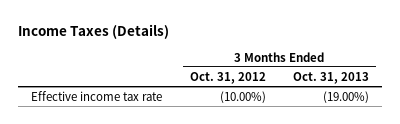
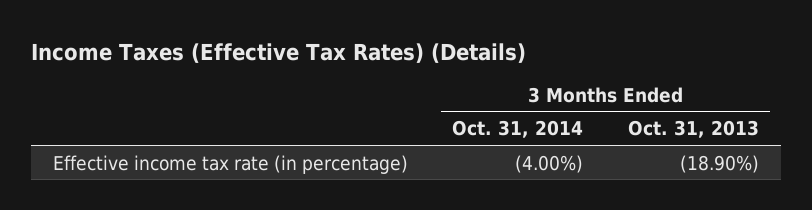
[17,23,169,39] Income Taxes (Details) -> [30,42,526,63] Income Taxes (Effective Tax Rates) (Details)
[189,71,266,84] Oct. 31, 2012 -> none
none -> [452,120,584,139] Oct. 31, 2014
[31,90,163,101] Effective income tax rate -> [52,154,408,174] Effective income tax rate (in percentage)
[322,90,369,103] (19.00%) -> [679,154,759,173] (18.90%)

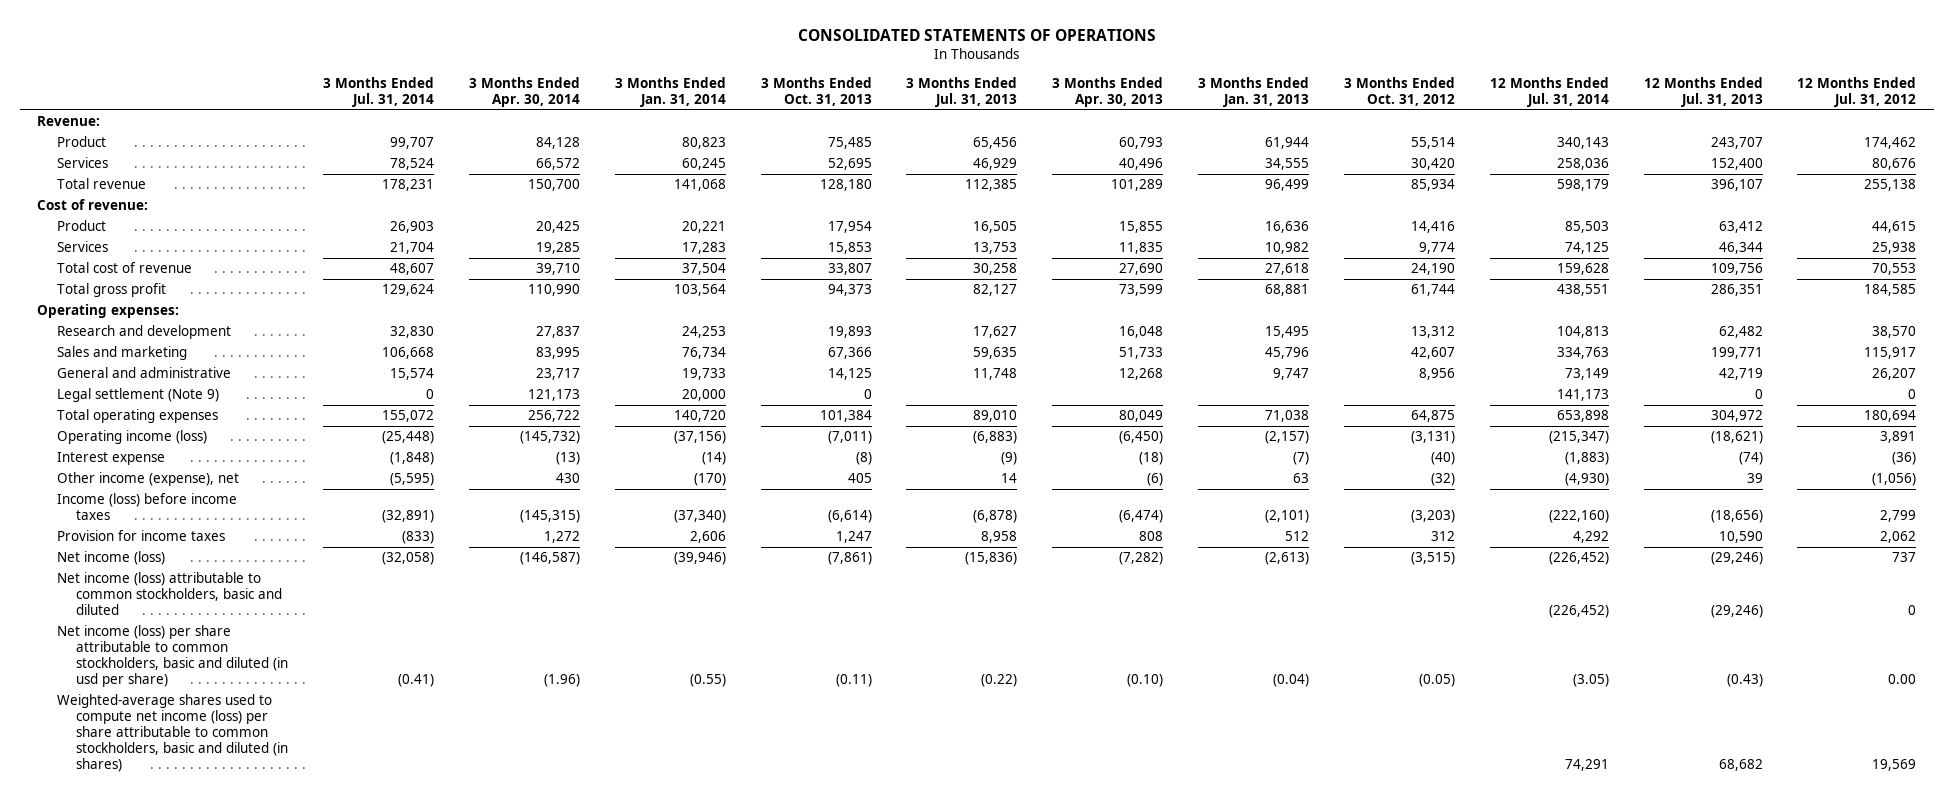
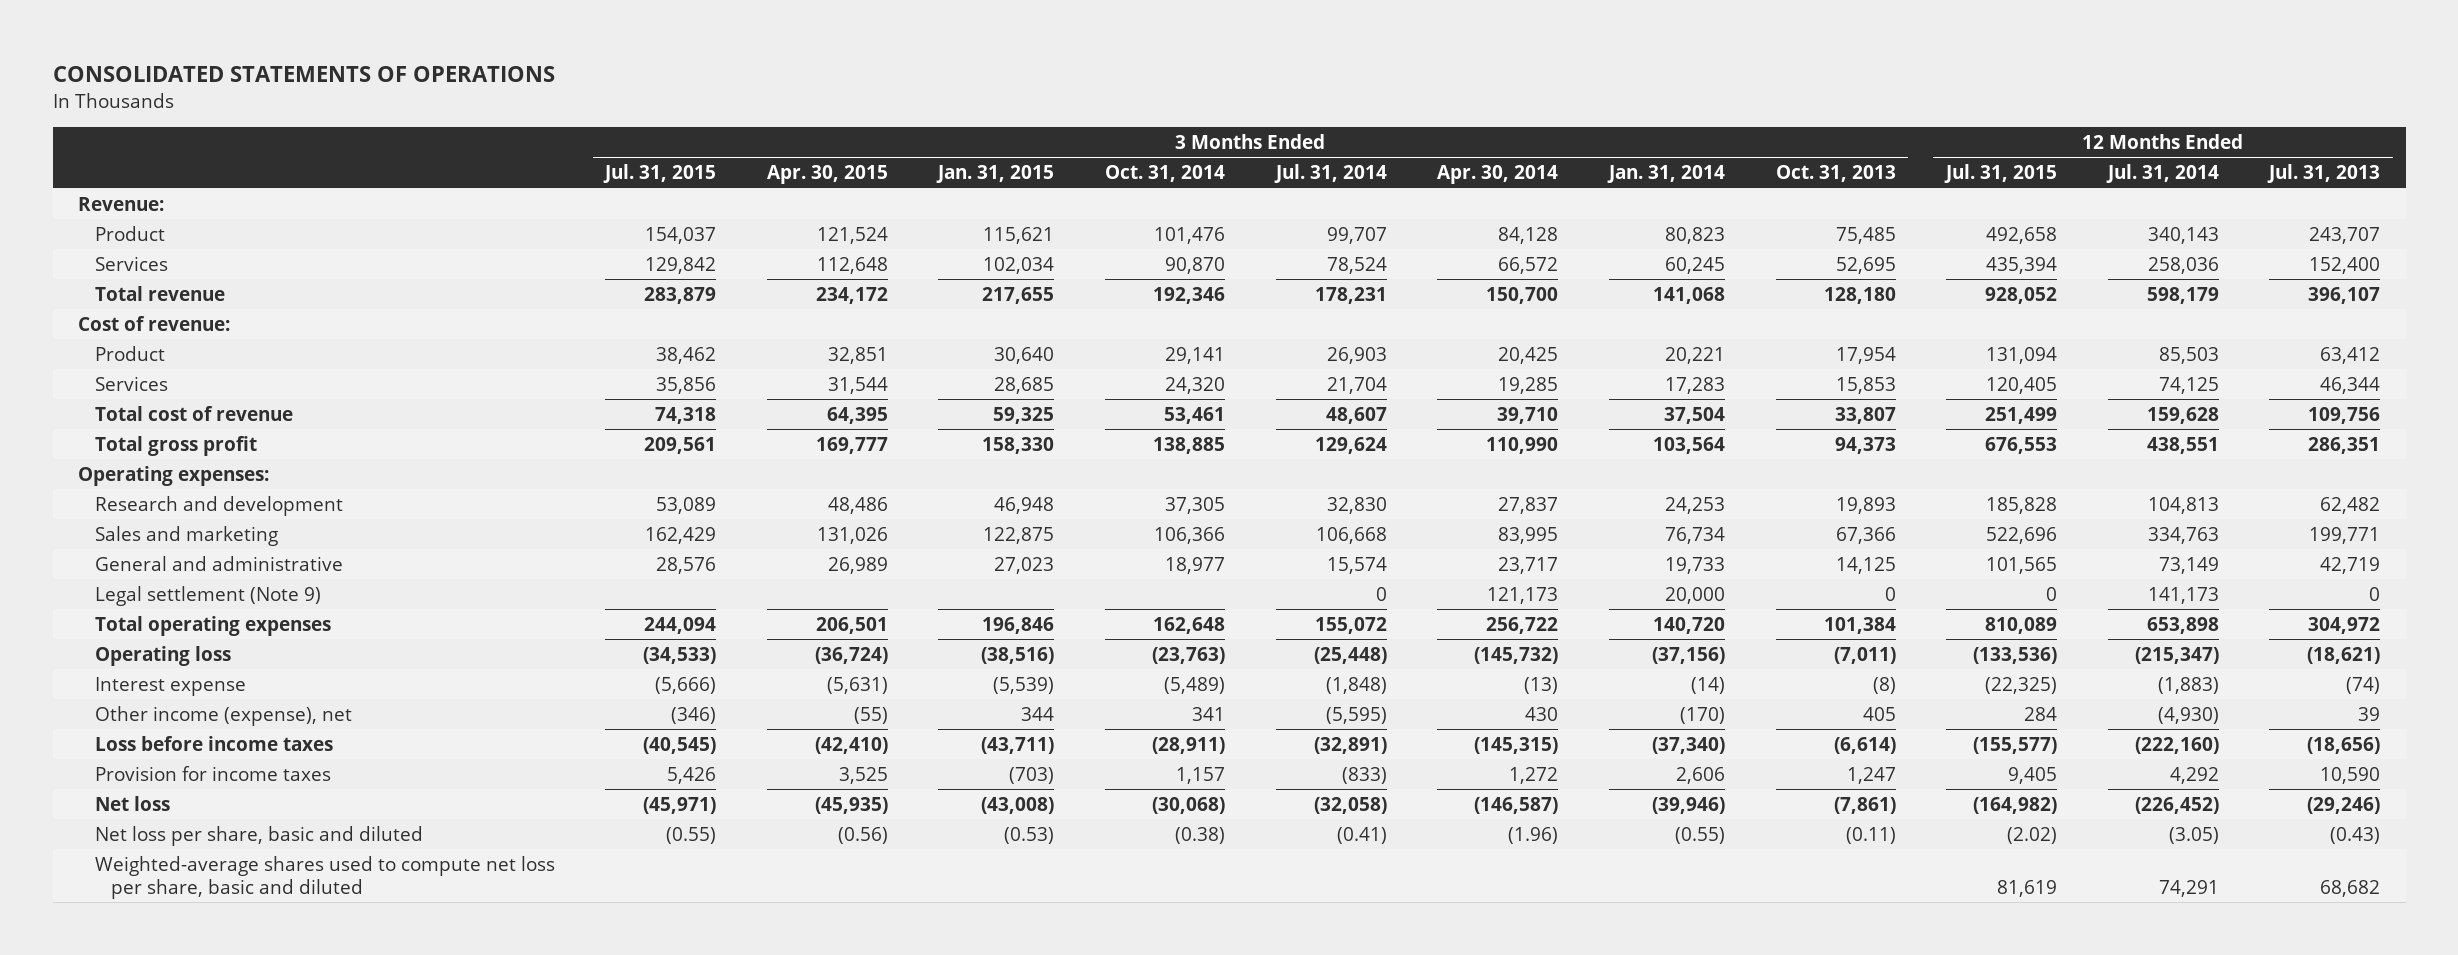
[906,77,1018,108] 3 Months Ended Jul. 31, 2013 -> none
[1052,77,1164,108] 3 Months Ended Apr. 30, 2013 -> none
[1198,77,1310,108] 3 Months Ended Jan. 31, 2013 -> none
[1343,77,1455,107] 3 Months Ended Oct. 31, 2012 -> none
[1797,77,1917,108] 12 Months Ended Jul. 31, 2012 -> none
none -> [603,164,717,184] Jul. 31, 2015
none -> [766,165,888,185] Apr. 30, 2015
none -> [936,165,1055,184] Jan. 31, 2015
none -> [1105,165,1226,183] Oct. 31, 2014
none -> [1944,164,2058,184] Jul. 31, 2015
[56,430,207,445] Operating income (loss) -> [94,645,231,666] Operating loss
[56,493,237,521] Income (loss) before income taxes -> [94,735,333,751] Loss before income taxes
[56,572,283,616] Net income (loss) attributable to common stockholders, basic and diluted -> none
[56,551,165,566] Net income (loss) -> [94,795,170,811] Net loss
[56,625,289,688] Net income (loss) per share attributable to common stockholders, basic and diluted (in usd per share) -> [94,825,423,846] Net loss per share, basic and diluted
[56,694,289,773] Weighted-average shares used to compute net income (loss) per share attributable to common stockholders, basic and diluted (in shares) -> [94,855,555,899] Weighted-average shares used to compute net loss per share, basic and diluted

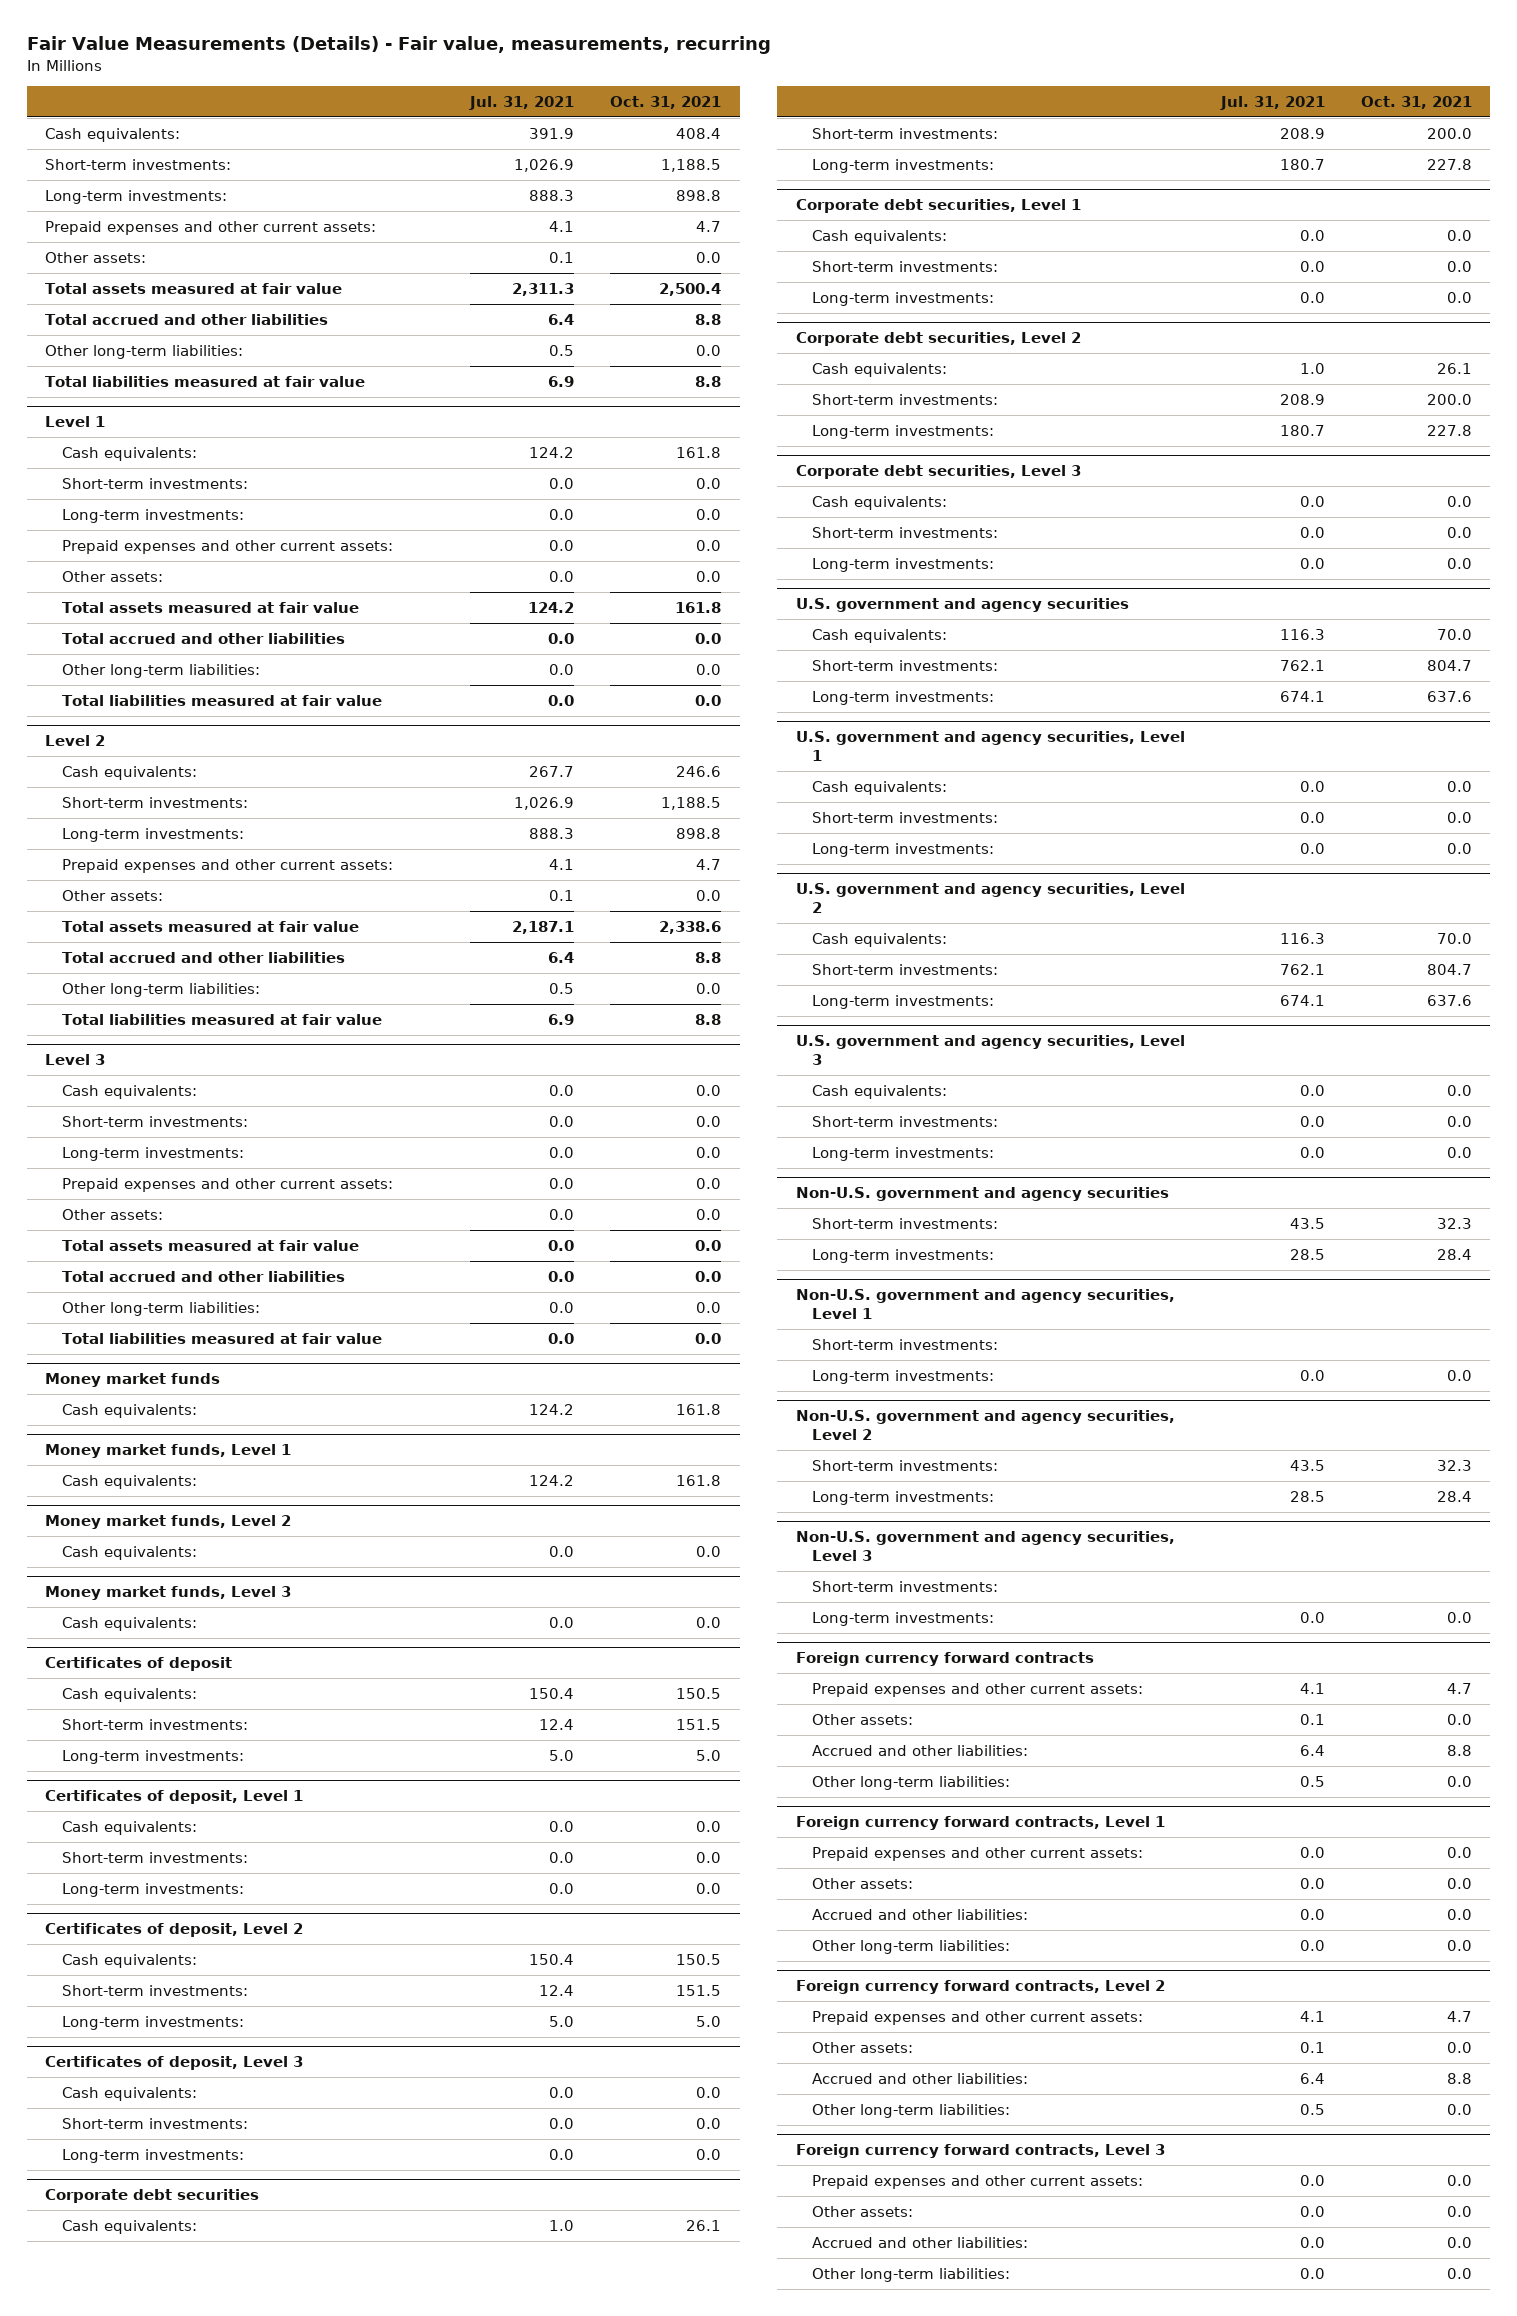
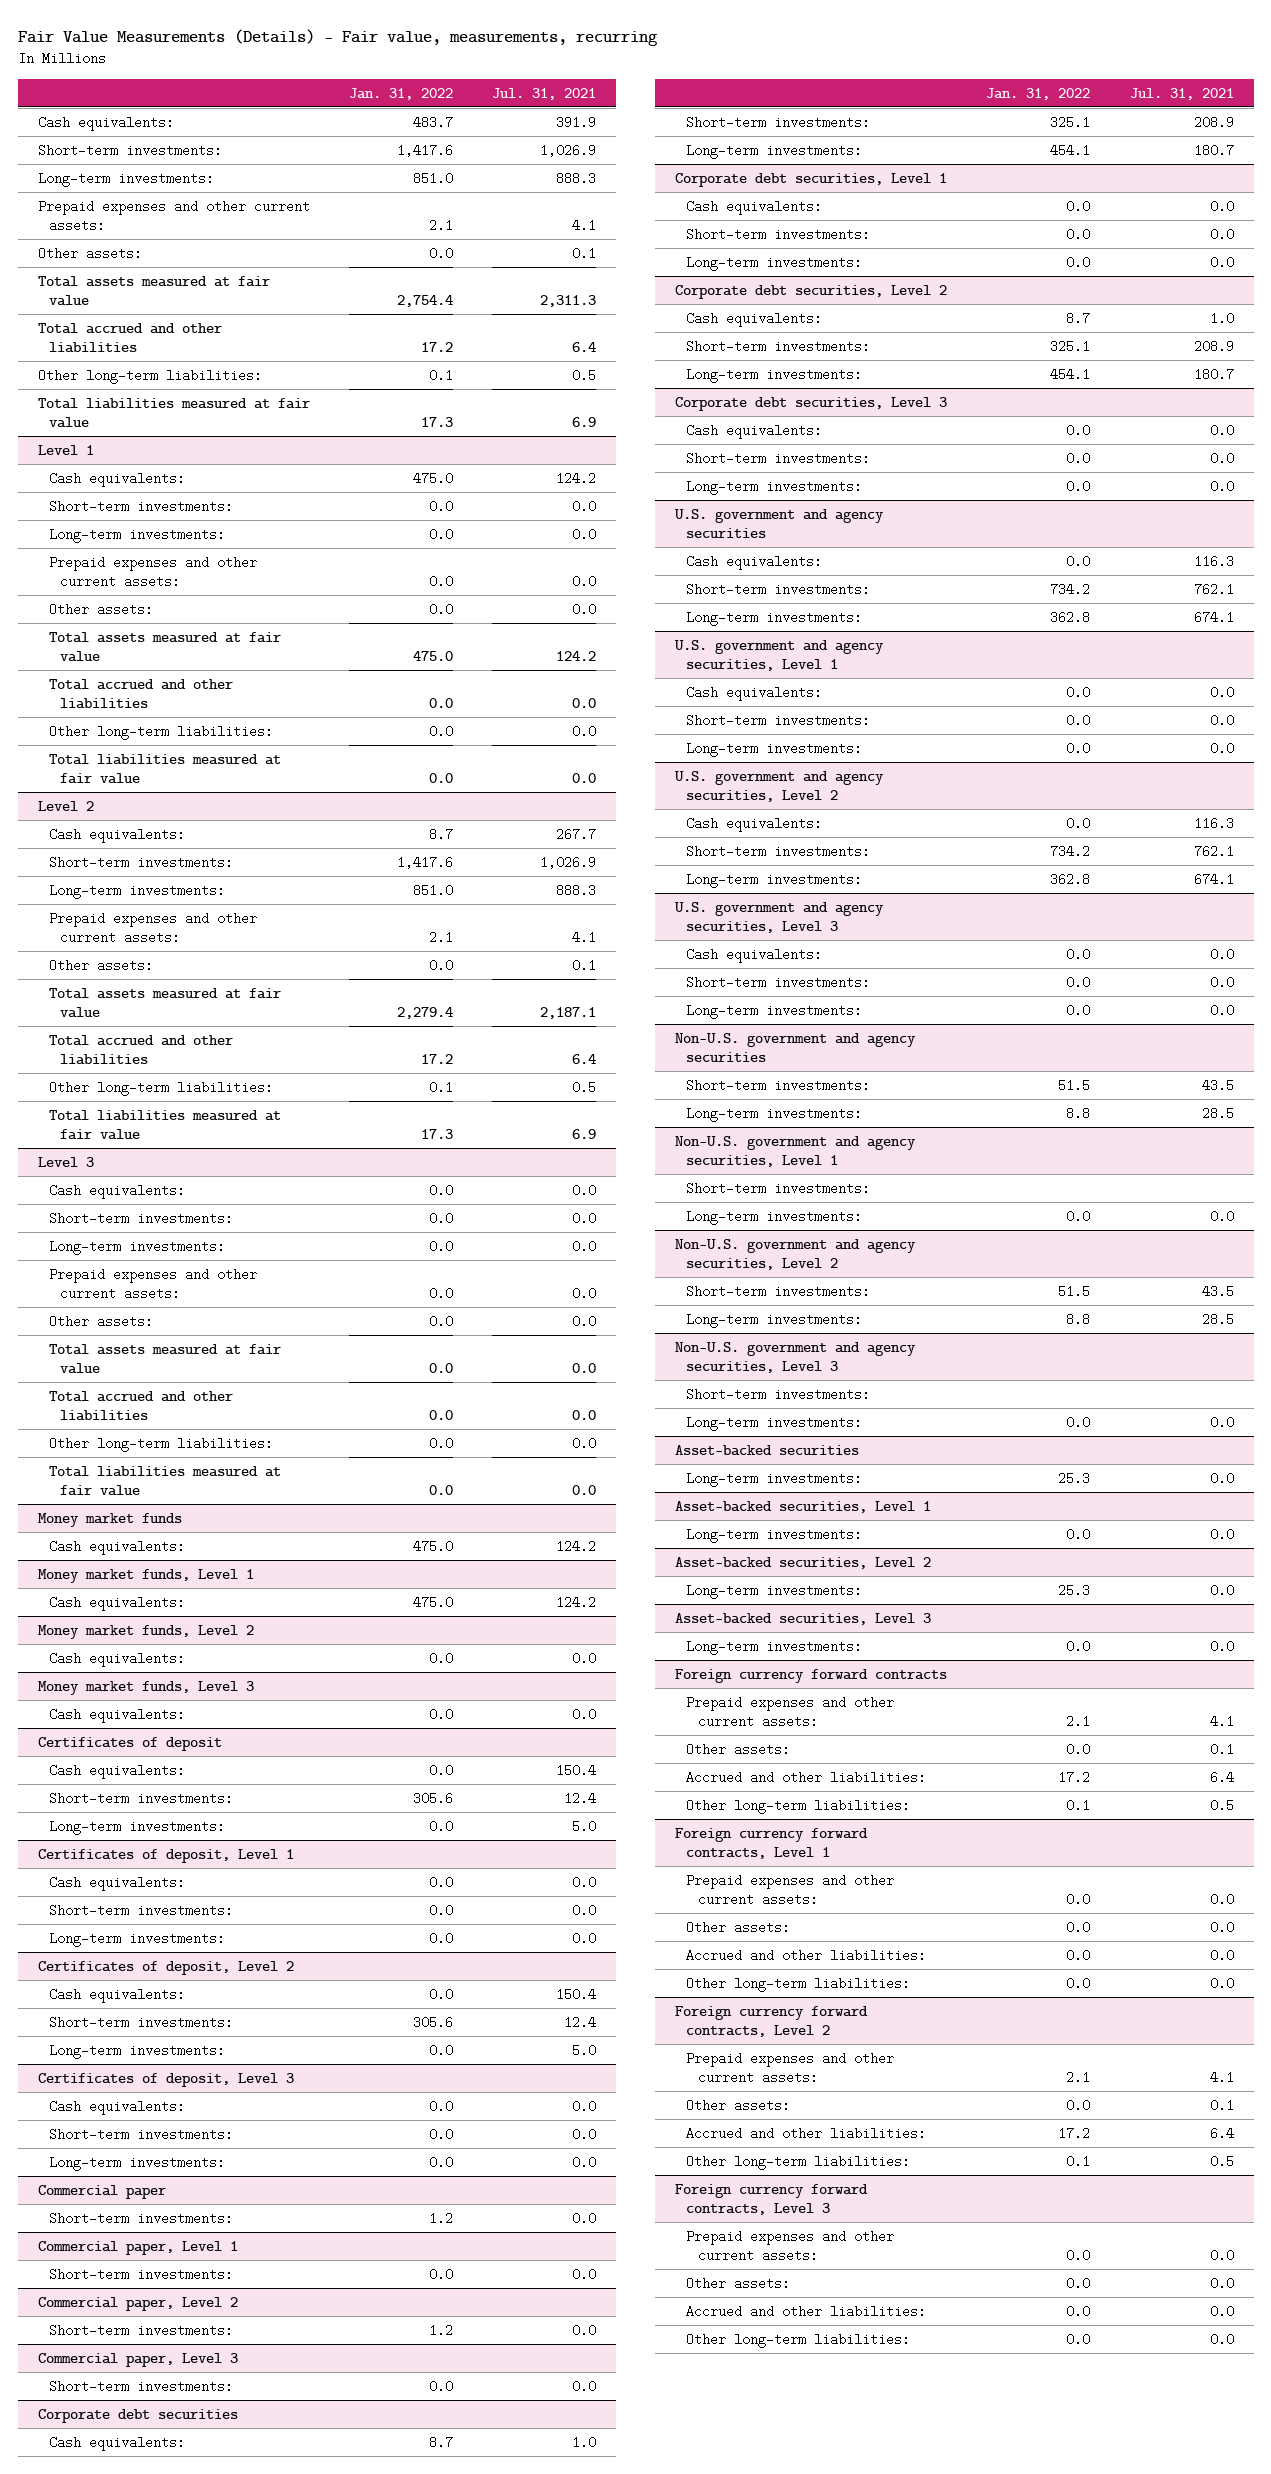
[610,95,722,109] Oct. 31, 2021 -> none
none -> [349,87,454,100] Jan. 31, 2022
none -> [37,2184,166,2199] Commercial paper
none -> [48,2211,233,2225] Short-term investments:
none -> [37,2240,238,2255] Commercial paper, Level 1
none -> [48,2267,233,2281] Short-term investments:
none -> [37,2296,238,2311] Commercial paper, Level 2
none -> [48,2323,233,2337] Short-term investments:
none -> [37,2352,238,2367] Commercial paper, Level 3
none -> [48,2379,233,2393] Short-term investments:
none -> [675,1444,860,1456] Asset-backed securities
none -> [686,1471,863,1487] Long-term investments:
none -> [675,1500,932,1513] Asset-backed securities, Level 1
none -> [686,1527,863,1543] Long-term investments:
none -> [675,1556,932,1569] Asset-backed securities, Level 2
none -> [686,1583,863,1599] Long-term investments:
none -> [675,1612,932,1625] Asset-backed securities, Level 3
none -> [686,1639,863,1655] Long-term investments:

